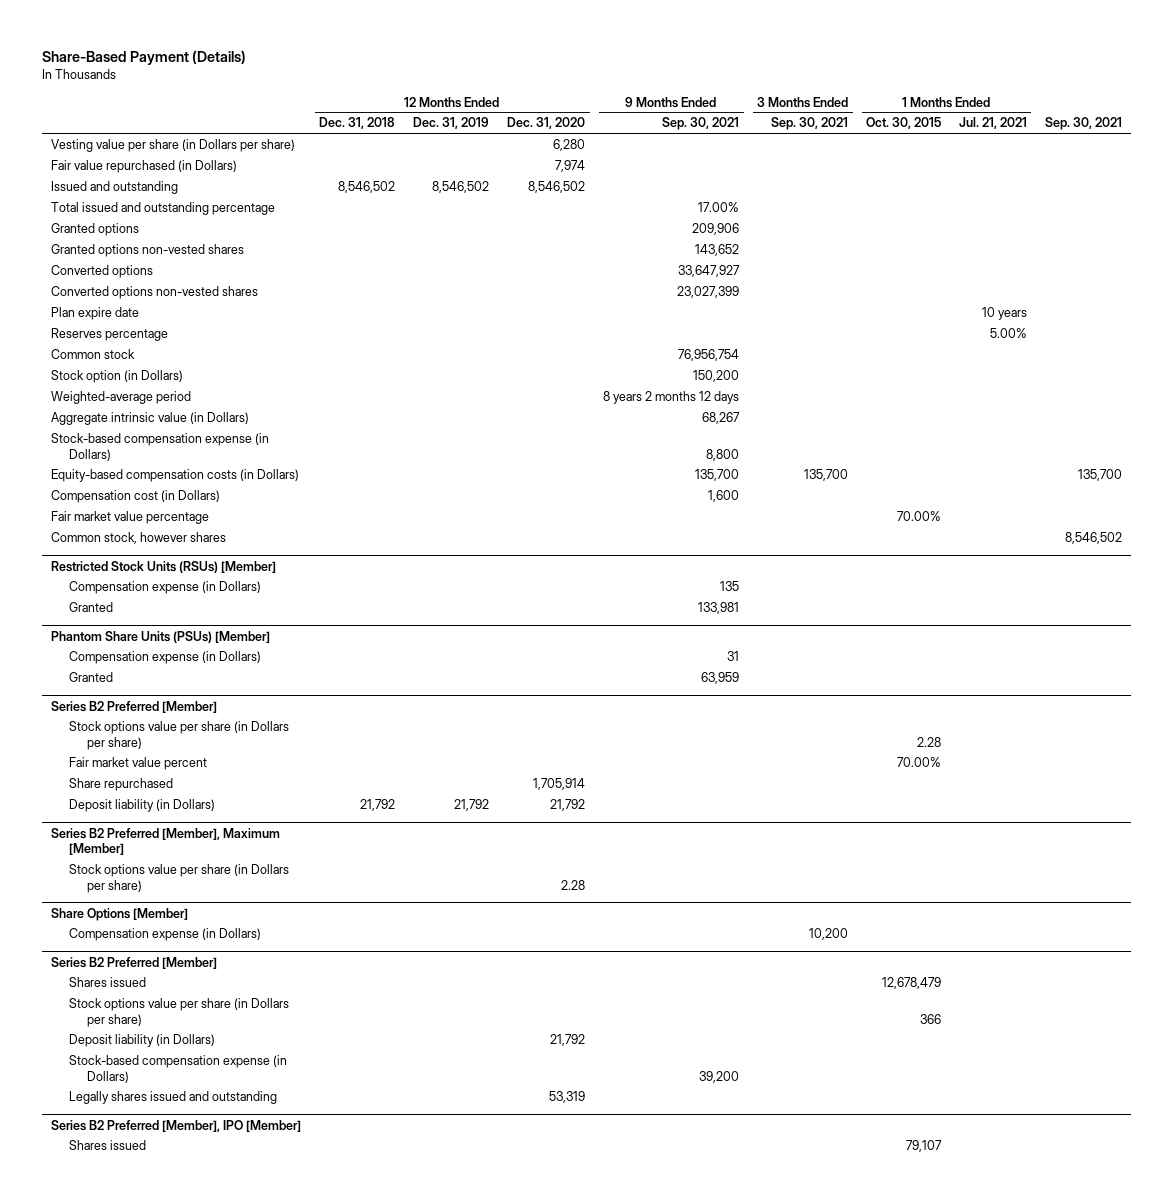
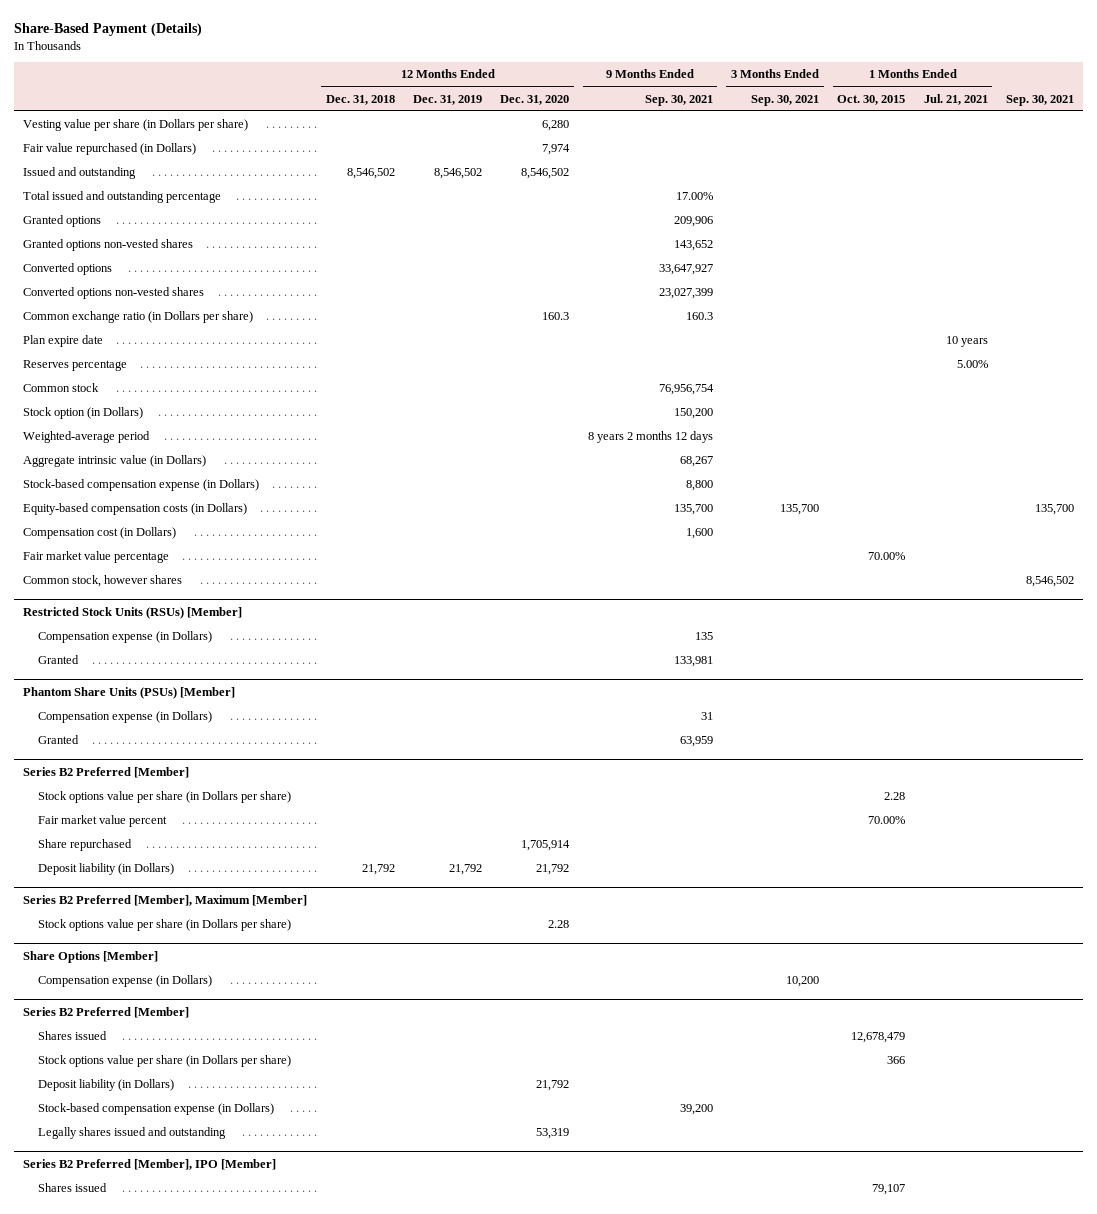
none -> [23,311,254,324] Common exchange ratio (in Dollars per share)

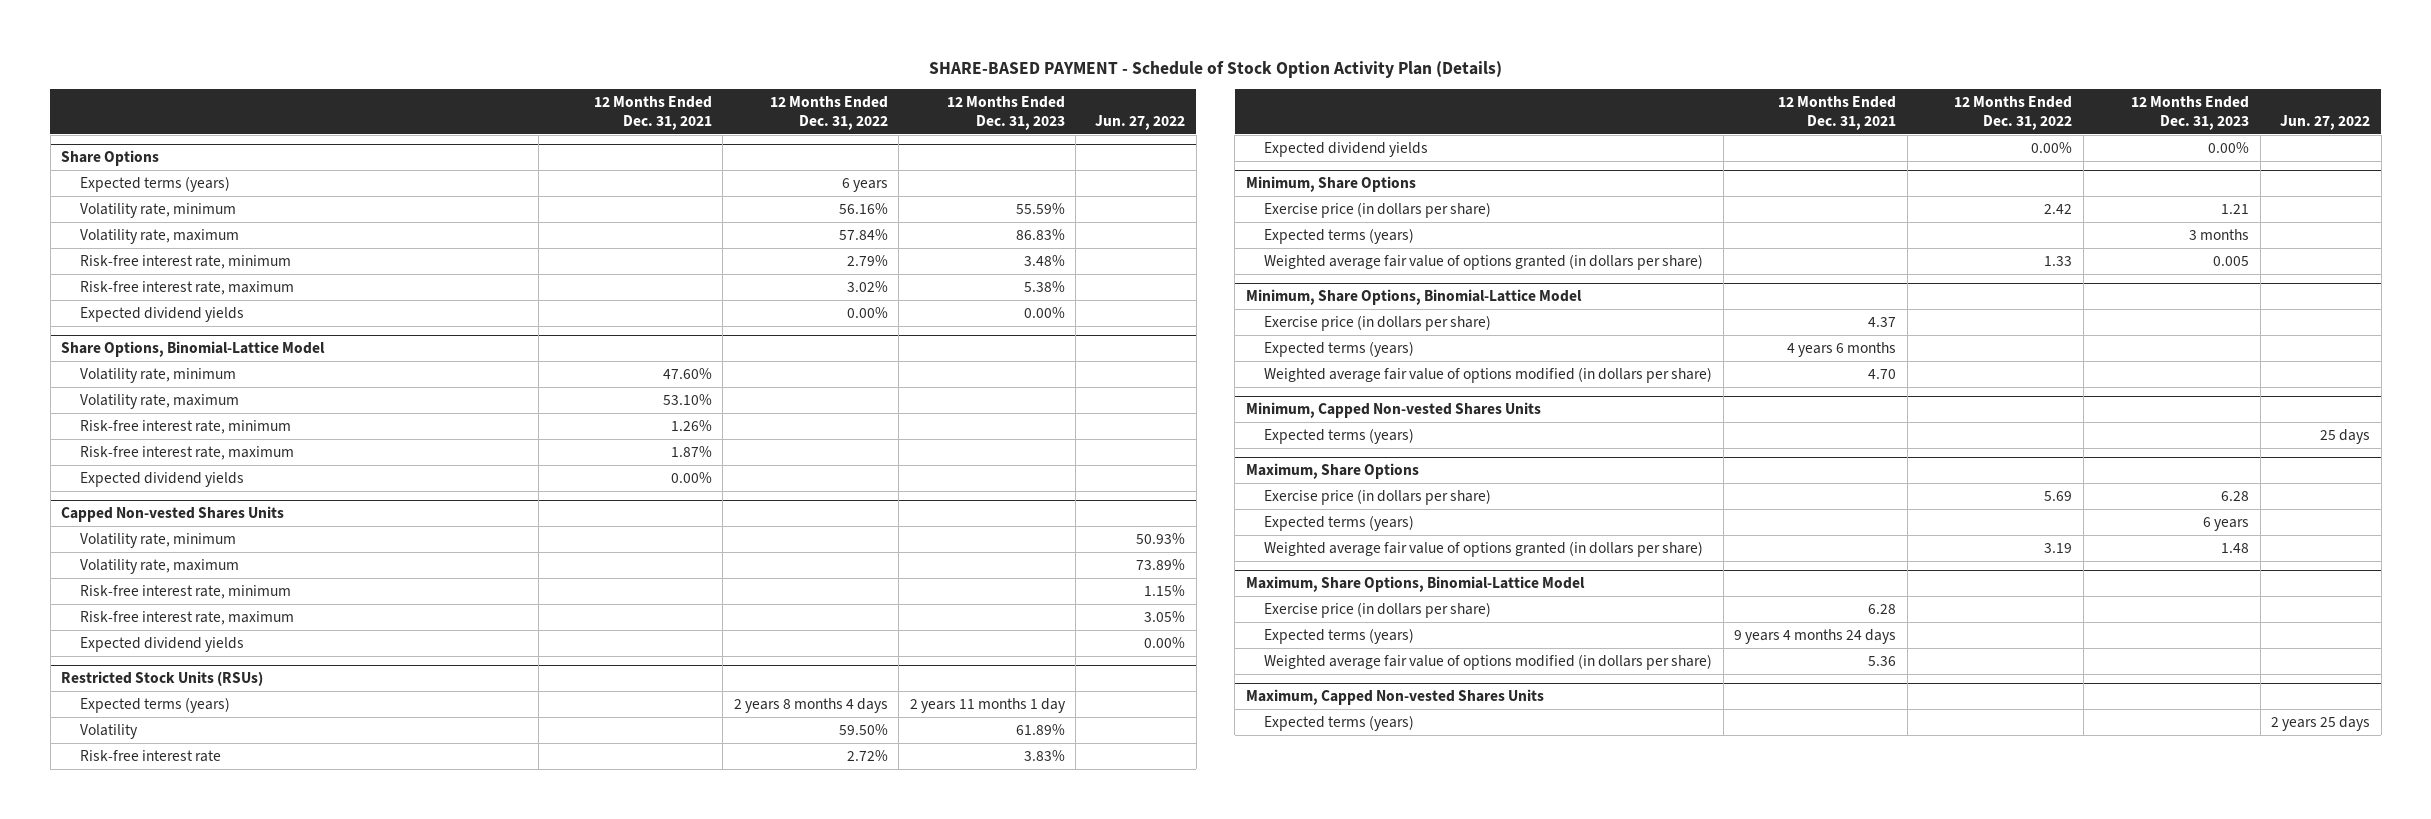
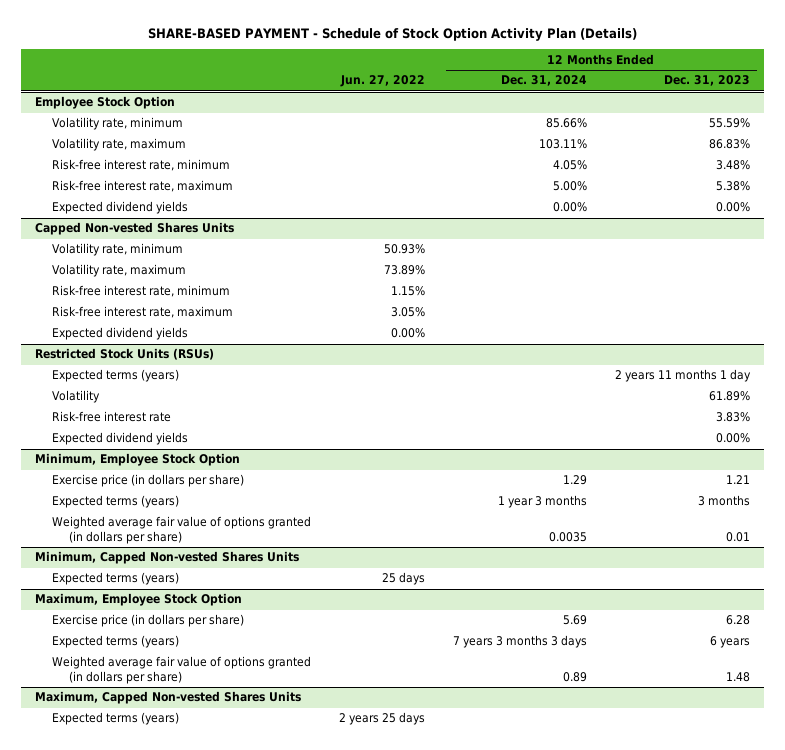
[593,96,712,131] 12 Months Ended Dec. 31, 2021 -> none
[769,96,888,131] 12 Months Ended Dec. 31, 2022 -> none
none -> [500,75,587,87] Dec. 31, 2024
[79,175,230,192] Expected terms (years) -> none
[61,150,160,167] Share Options -> [34,96,175,110] Employee Stock Option
[61,341,326,358] Share Options, Binomial-Lattice Model -> none
[79,367,236,383] Volatility rate, minimum -> none
[79,393,239,409] Volatility rate, maximum -> none
[79,419,291,434] Risk-free interest rate, minimum -> none
[79,445,294,460] Risk-free interest rate, maximum -> none
[79,471,244,487] Expected dividend yields -> none
[1245,176,1416,193] Minimum, Share Options -> [34,453,240,467] Minimum, Employee Stock Option
[1245,289,1582,306] Minimum, Share Options, Binomial-Lattice Model -> none
[1264,314,1492,331] Exercise price (in dollars per share) -> none
[1264,340,1415,357] Expected terms (years) -> none
[1264,366,1713,383] Weighted average fair value of options modified (in dollars per share) -> none
[2213,255,2250,266] 0.005 -> [725,531,750,542] 0.01
[1245,463,1419,480] Maximum, Share Options -> [34,593,242,607] Maximum, Employee Stock Option
[1245,576,1585,593] Maximum, Share Options, Binomial-Lattice Model -> none
[1264,601,1492,618] Exercise price (in dollars per share) -> none
[1264,627,1415,644] Expected terms (years) -> none
[1264,653,1713,670] Weighted average fair value of options modified (in dollars per share) -> none

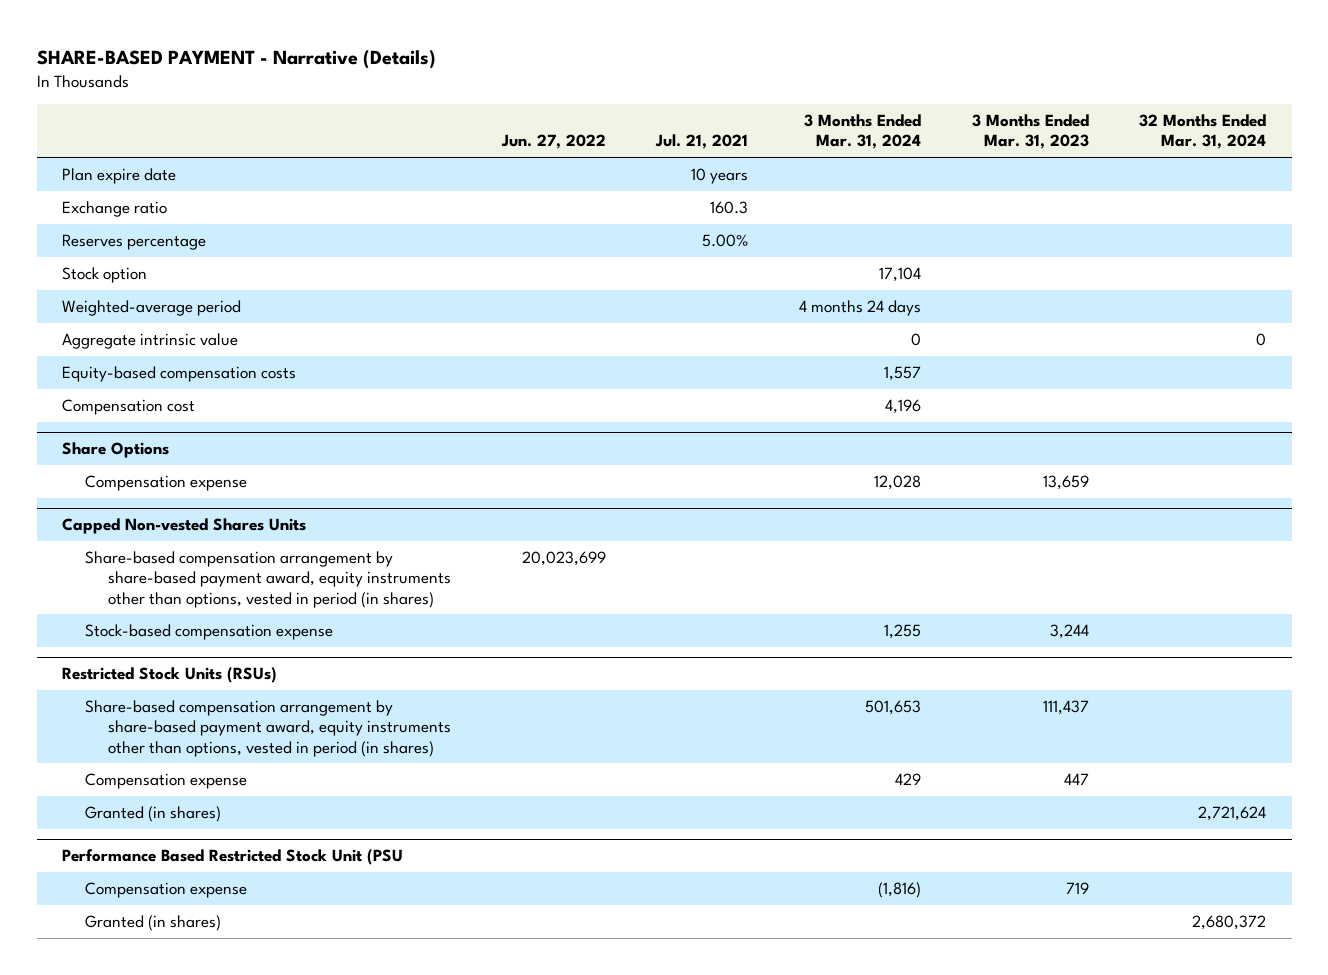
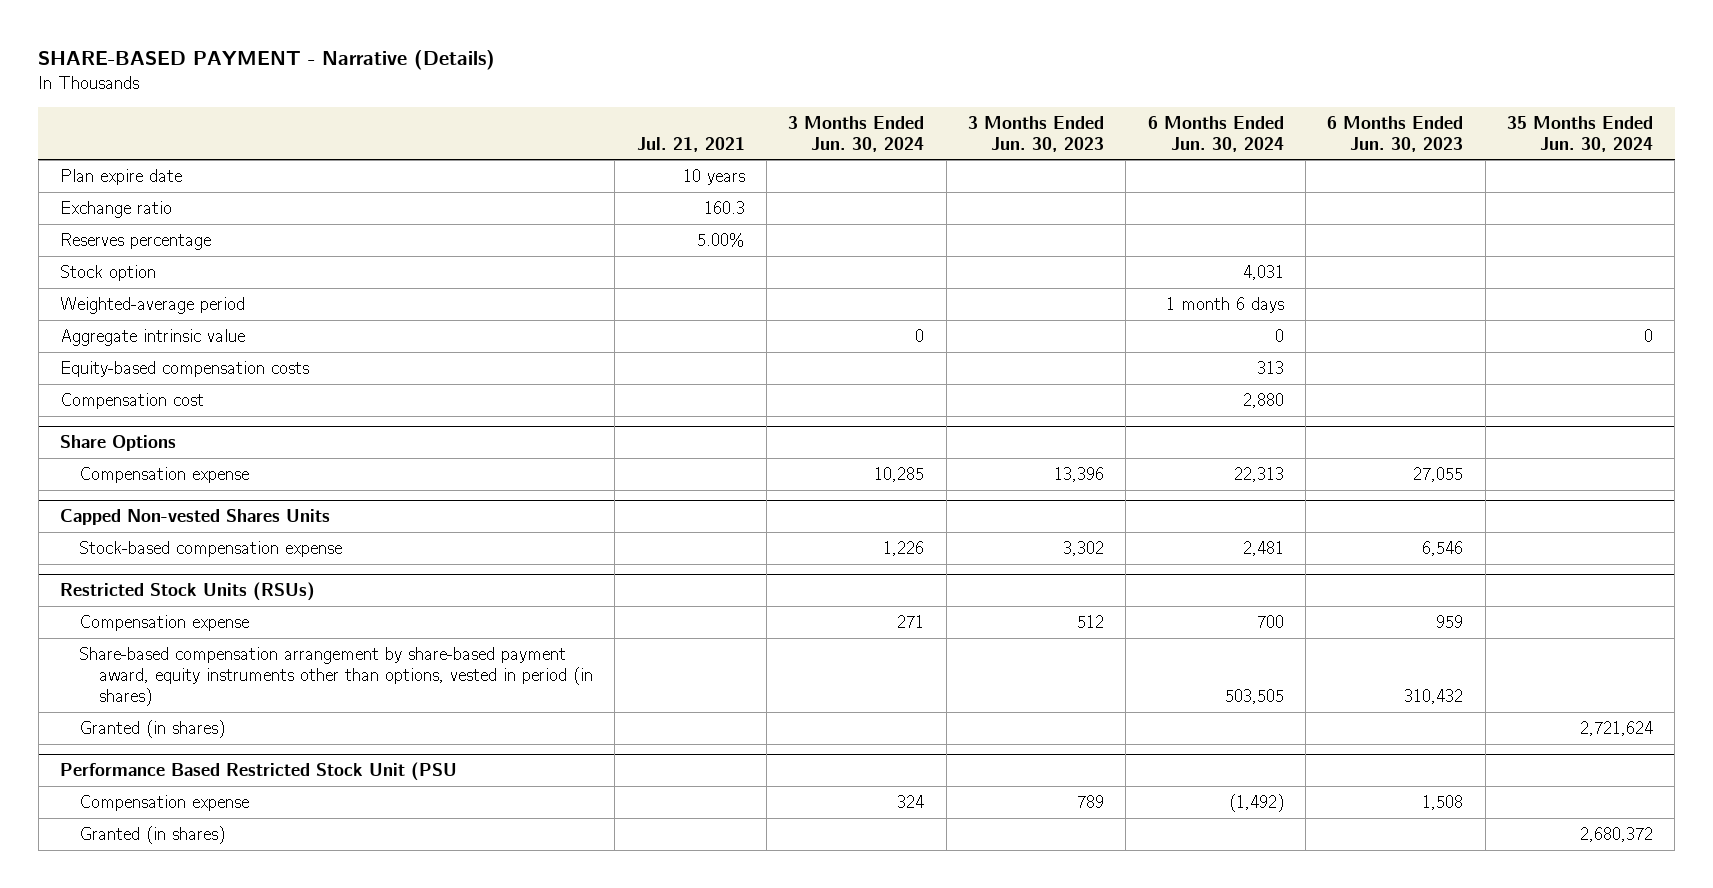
[500,134,606,150] Jun. 27, 2022 -> none
[803,114,921,150] 3 Months Ended Mar. 31, 2024 -> none
[971,114,1089,150] 3 Months Ended Mar. 31, 2023 -> none
[1139,114,1267,150] 32 Months Ended Mar. 31, 2024 -> none
none -> [788,115,925,152] 3 Months Ended Jun. 30, 2024
none -> [967,115,1104,152] 3 Months Ended Jun. 30, 2023
none -> [1147,115,1284,152] 6 Months Ended Jun. 30, 2024
none -> [1327,115,1464,152] 6 Months Ended Jun. 30, 2023
none -> [1507,115,1654,152] 35 Months Ended Jun. 30, 2024
[85,551,452,608] Share-based compensation arrangement by share-based payment award, equity instruments other than options, vested in period (in shares) -> none
[85,700,452,757] Share-based compensation arrangement by share-based payment award, equity instruments other than options, vested in period (in shares) -> [79,646,593,706] Share-based compensation arrangement by share-based payment award, equity instruments other than options, vested in period (in shares)

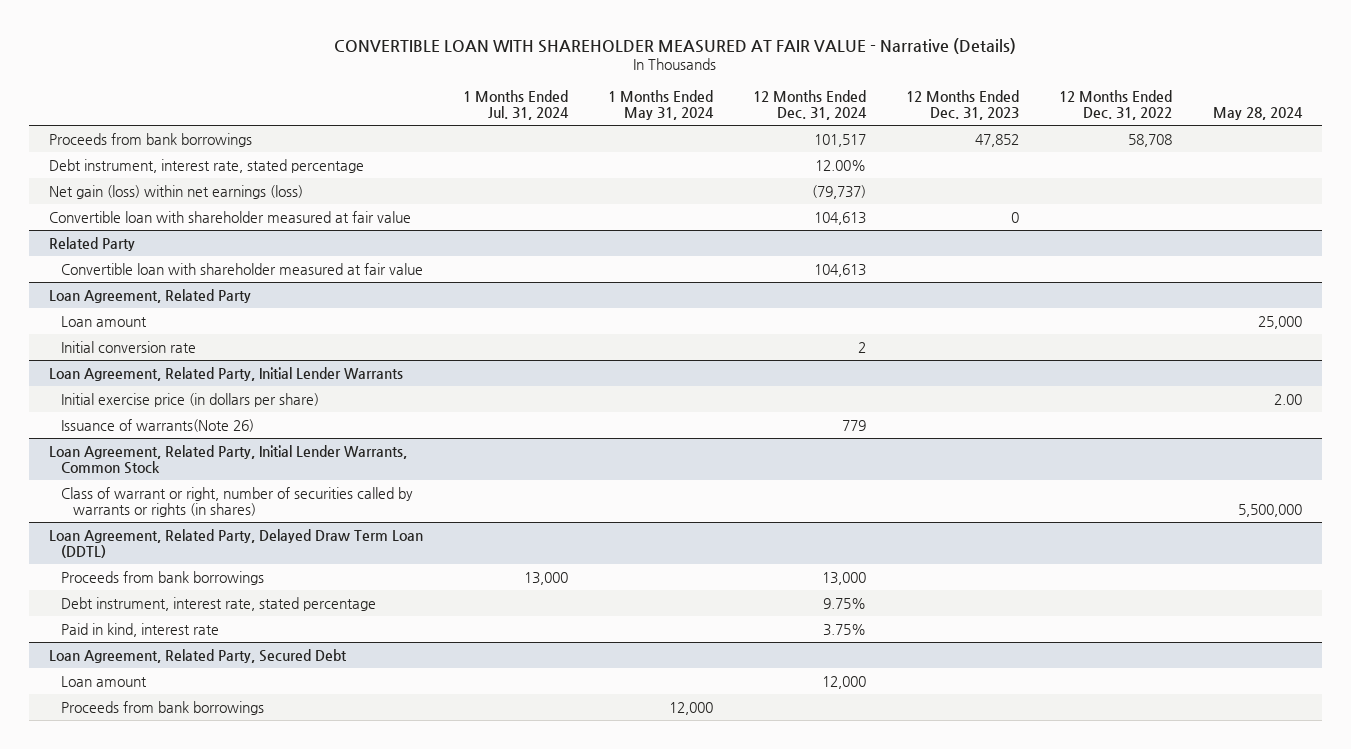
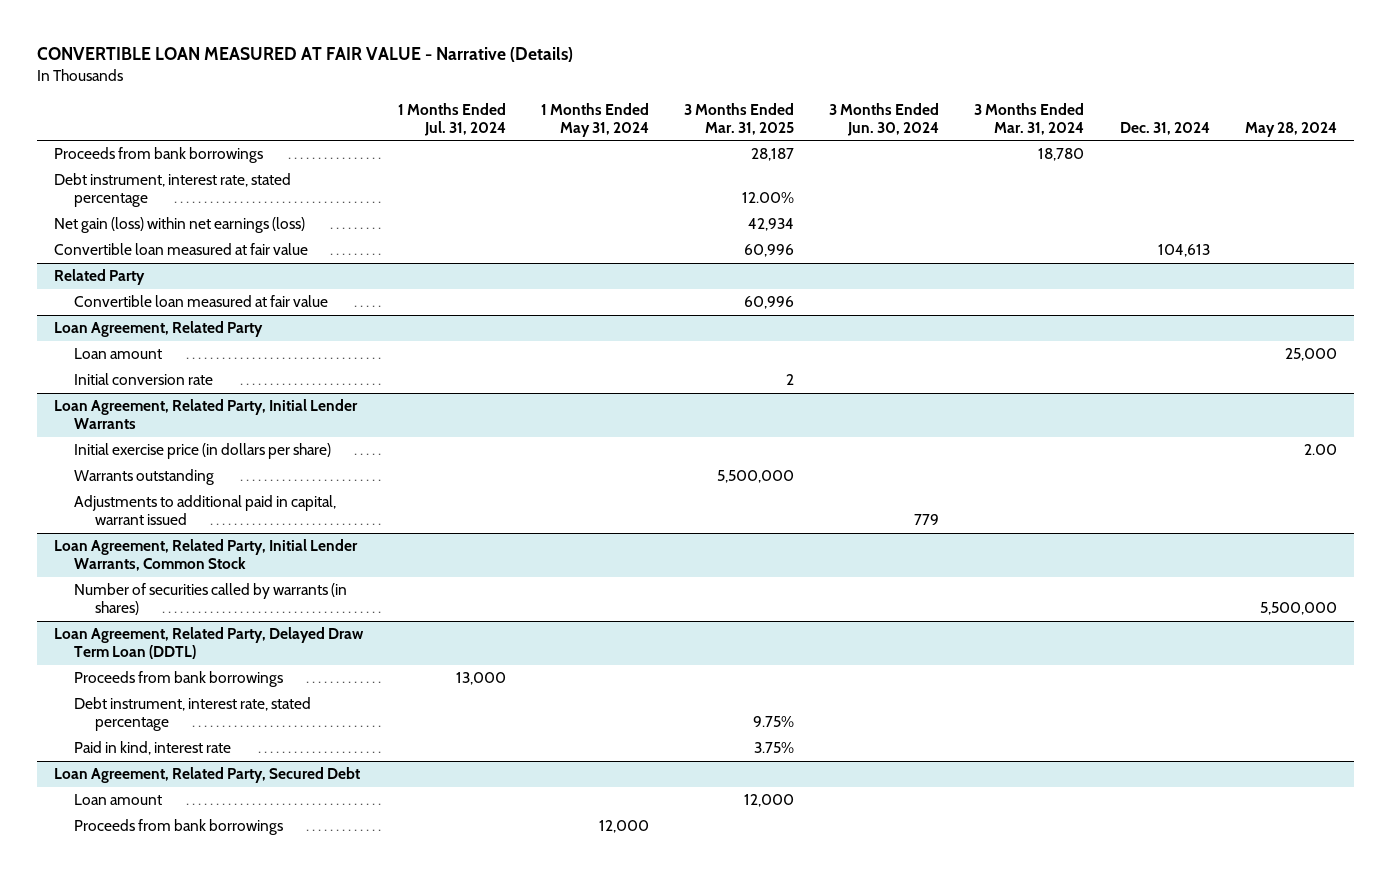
[334,37,1017,54] CONVERTIBLE LOAN WITH SHAREHOLDER MEASURED AT FAIR VALUE - Narrative (Details) -> [36,47,573,63] CONVERTIBLE LOAN MEASURED AT FAIR VALUE - Narrative (Details)
[753,89,868,121] 12 Months Ended Dec. 31, 2024 -> none
[906,89,1020,121] 12 Months Ended Dec. 31, 2023 -> none
[1059,89,1173,121] 12 Months Ended Dec. 31, 2022 -> none
none -> [684,102,795,135] 3 Months Ended Mar. 31, 2025
none -> [829,102,940,136] 3 Months Ended Jun. 30, 2024
none -> [974,102,1085,135] 3 Months Ended Mar. 31, 2024
none -> [1119,121,1210,135] Dec. 31, 2024
[49,210,412,223] Convertible loan with shareholder measured at fair value -> [54,243,309,256] Convertible loan measured at fair value
[60,262,423,275] Convertible loan with shareholder measured at fair value -> [74,295,329,308] Convertible loan measured at fair value
none -> [74,469,215,486] Warrants outstanding
[60,418,254,432] Issuance of warrants(Note 26) -> [74,495,337,526] Adjustments to additional paid in capital, warrant issued
[60,486,413,517] Class of warrant or right, number of securities called by warrants or rights (in shares) -> [74,583,348,616] Number of securities called by warrants (in shares)

